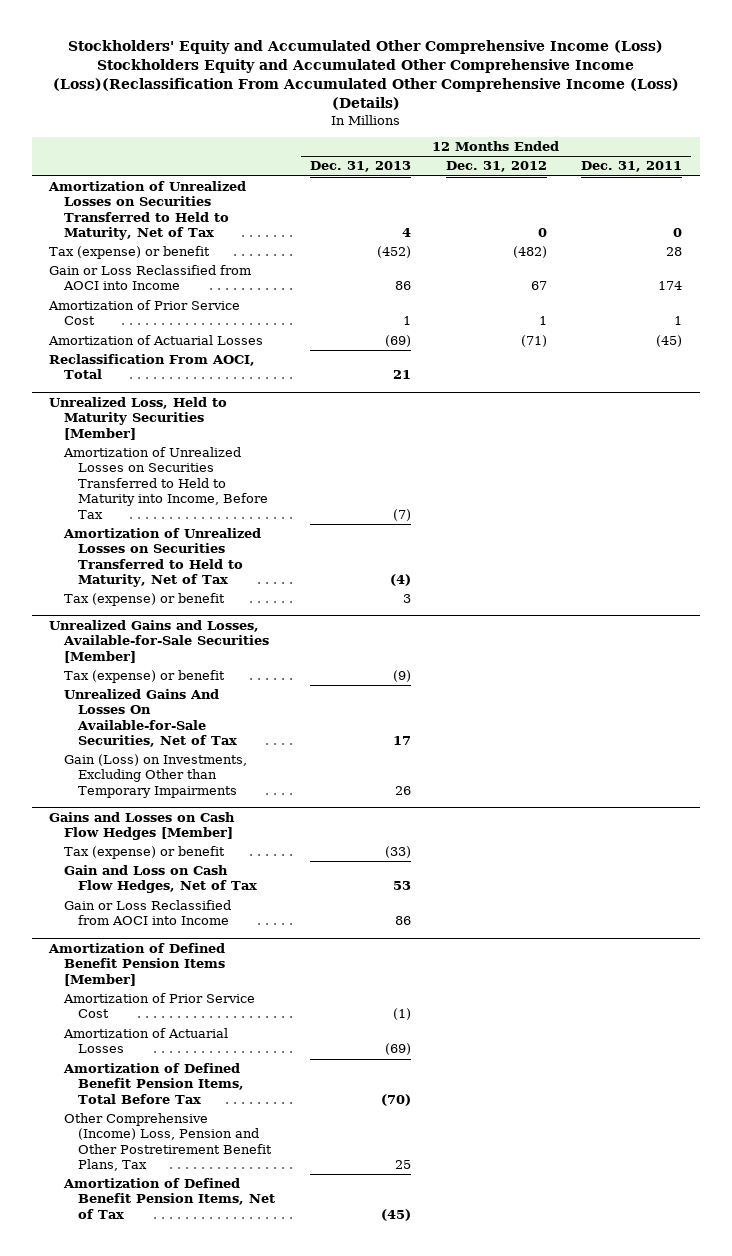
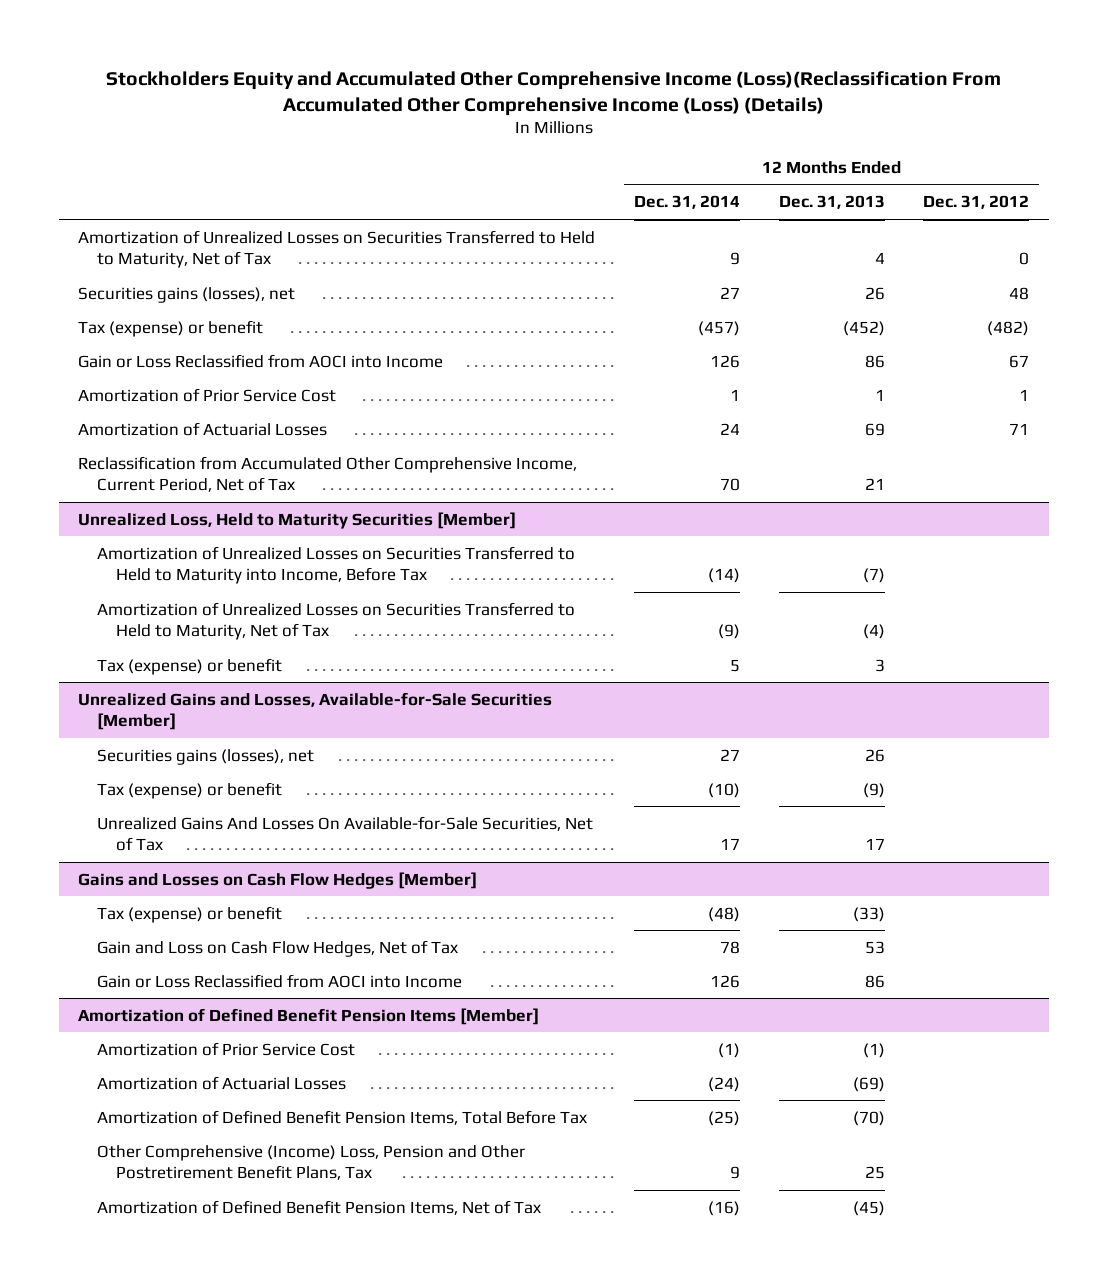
[52,40,679,111] Stockholders' Equity and Accumulated Other Comprehensive Income (Loss) Stockholders Equity and Accumulated Other Comprehensive Income (Loss)(Reclassification From Accumulated Other Comprehensive Income (Loss) (Details) -> [105,70,1001,116] Stockholders Equity and Accumulated Other Comprehensive Income (Loss)(Reclassification From Accumulated Other Comprehensive Income (Loss) (Details)
[581,161,683,173] Dec. 31, 2011 -> none
none -> [633,195,740,210] Dec. 31, 2014
none -> [77,286,295,303] Securities gains (losses), net
[49,354,256,380] Reclassification From AOCI, Total -> none
[385,335,412,348] (69) -> [864,422,885,436] 69
[520,335,547,348] (71) -> [1009,422,1030,435] 71
none -> [77,455,577,493] Reclassification from Accumulated Other Comprehensive Income, Current Period, Net of Tax
none -> [96,748,314,765] Securities gains (losses), net
[63,754,247,798] Gain (Loss) on Investments, Excluding Other than Temporary Impairments -> none

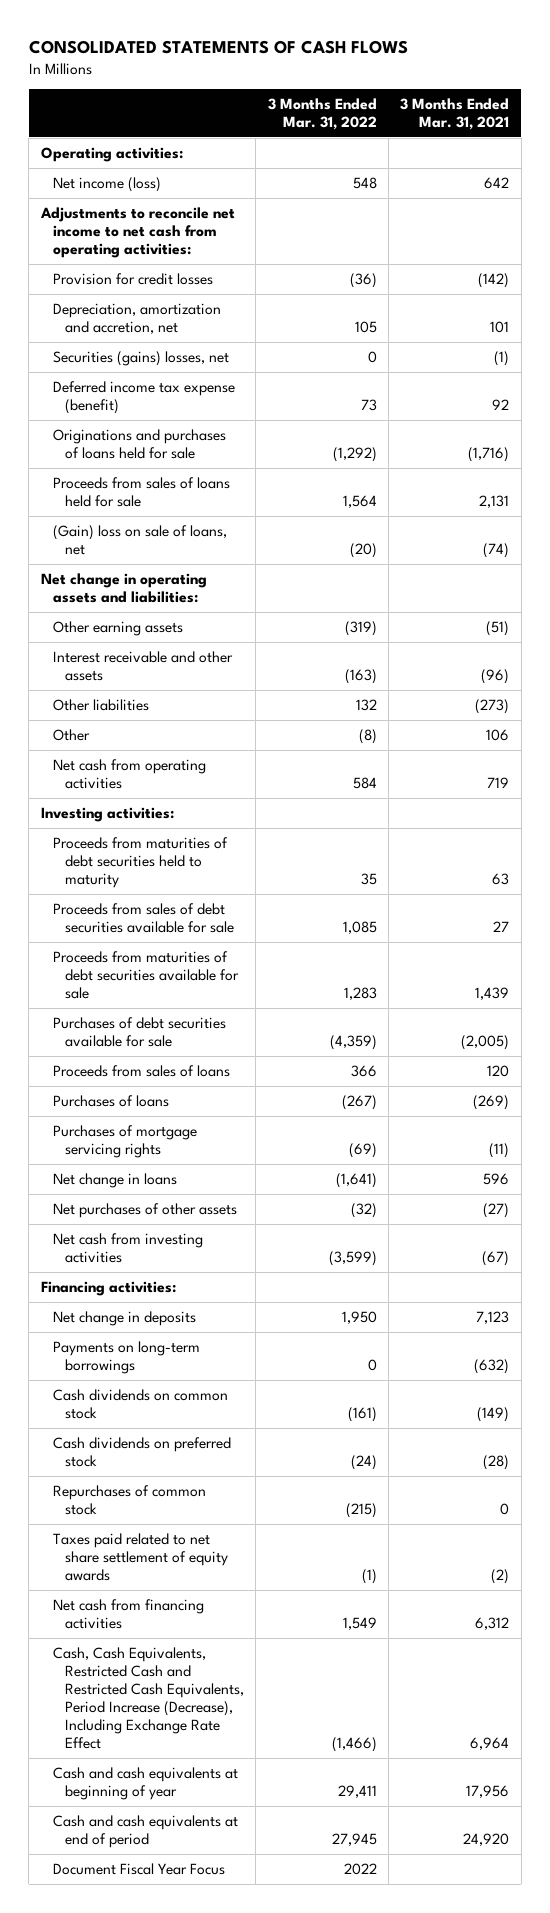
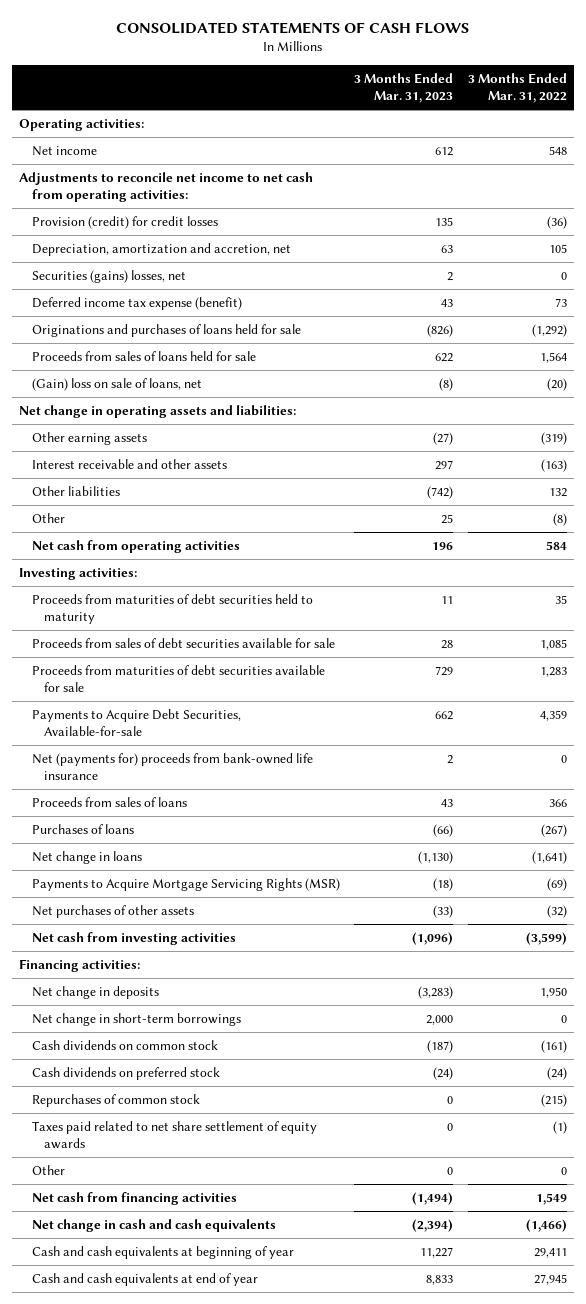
[400,98,510,131] 3 Months Ended Mar. 31, 2021 -> none
none -> [354,72,454,104] 3 Months Ended Mar. 31, 2023
[52,176,161,192] Net income (loss) -> [31,145,97,156] Net income
[52,272,213,285] Provision for credit losses -> [31,215,218,229] Provision (credit) for credit losses
[52,1016,226,1047] Purchases of debt securities available for sale -> [31,708,241,737] Payments to Acquire Debt Securities, Available-for-sale
[329,1034,377,1050] (4,359) -> [540,709,568,721] 4,359
none -> [31,752,313,781] Net (payments for) proceeds from bank-owned life insurance
[52,1124,197,1158] Purchases of mortgage servicing rights -> none
none -> [31,877,340,891] Payments to Acquire Mortgage Servicing Rights (MSR)
[52,1340,200,1374] Payments on long-term borrowings -> none
none -> [31,1012,241,1026] Net change in short-term borrowings
none -> [31,1164,65,1175] Other
[52,1646,245,1749] Cash, Cash Equivalents, Restricted Cash and Restricted Cash Equivalents, Period Increase (Decrease), Including Exchange Rate Effect -> [31,1218,276,1232] Net change in cash and cash equivalents
[52,1862,225,1875] Document Fiscal Year Focus -> none
[52,1814,238,1848] Cash and cash equivalents at end of period -> [31,1272,258,1286] Cash and cash equivalents at end of year

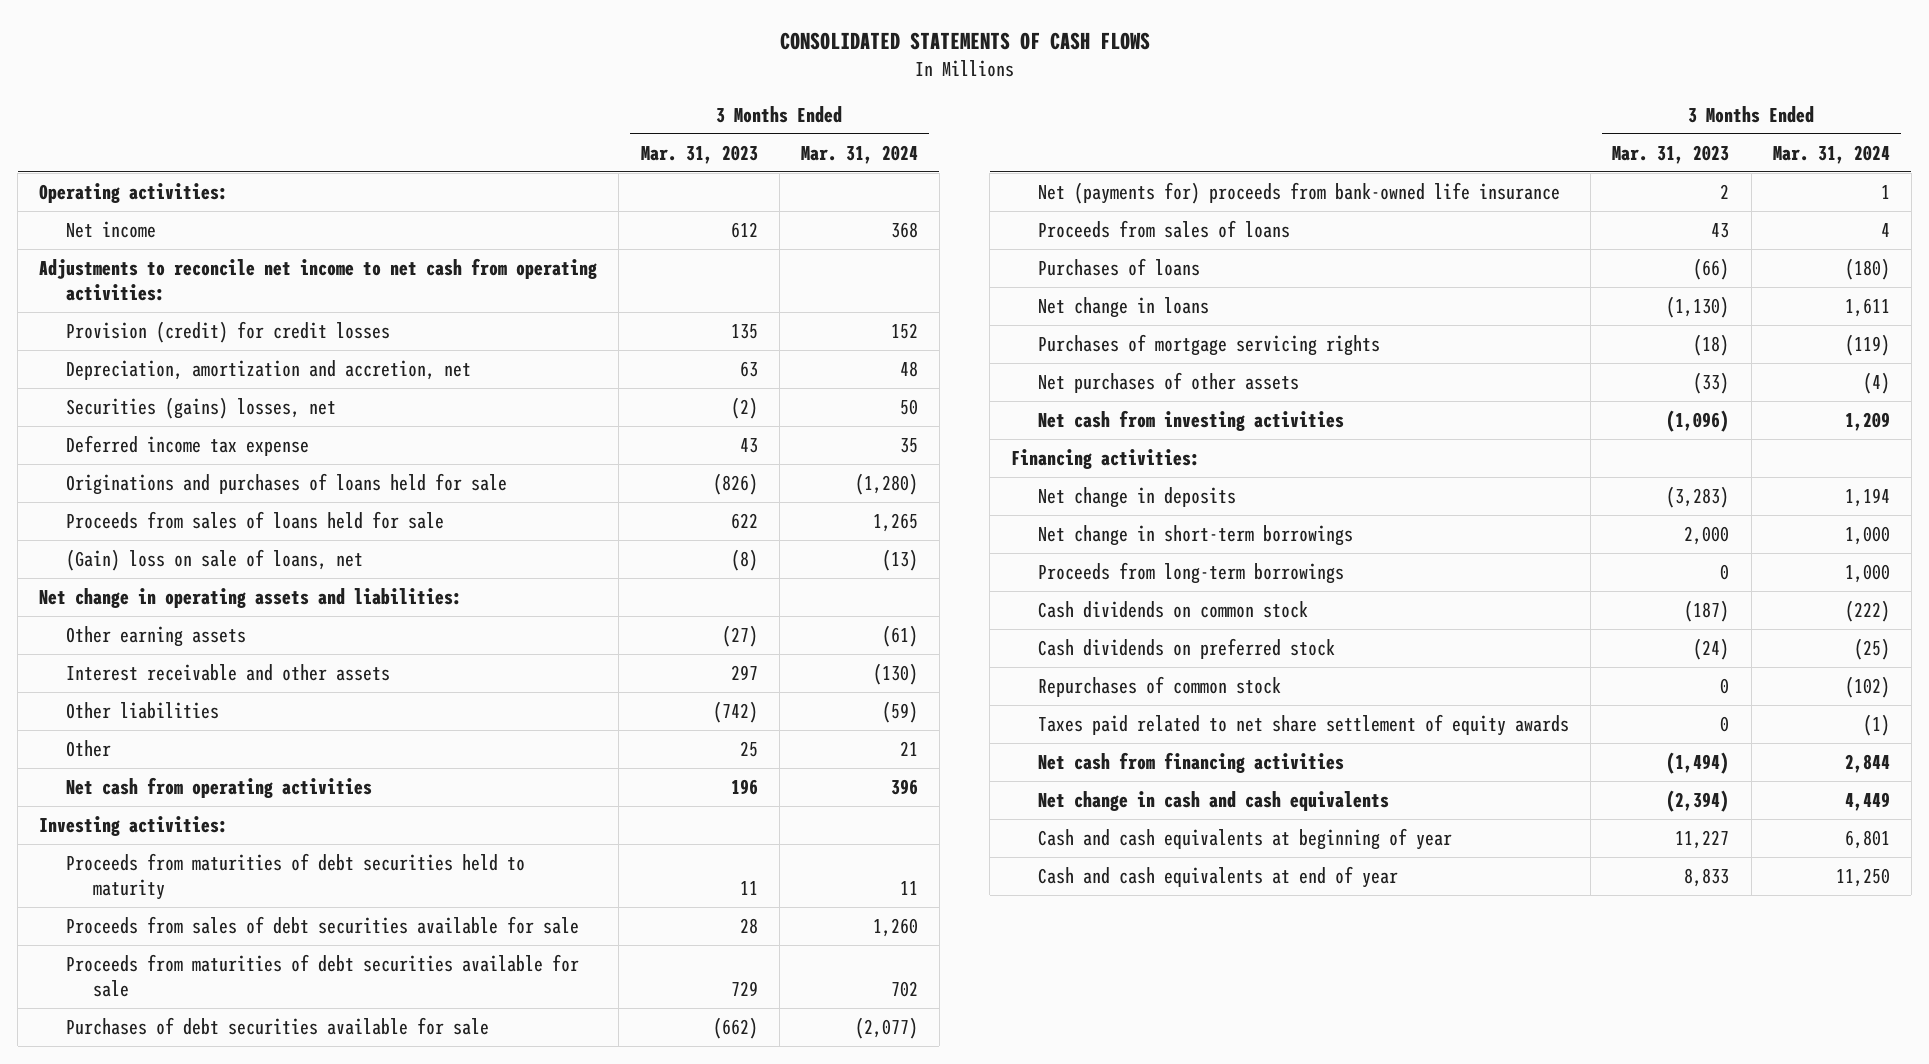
[468,72,568,104] 3 Months Ended Mar. 31, 2022 -> none
none -> [800,144,918,164] Mar. 31, 2024
[447,271,454,281] 2 -> [730,396,758,419] (2)
[31,296,242,310] Deferred income tax expense (benefit) -> [65,434,309,456] Deferred income tax expense
[31,708,241,737] Payments to Acquire Debt Securities, Available-for-sale -> [65,1016,489,1035] Purchases of debt securities available for sale
[435,710,454,720] 662 -> [712,1016,758,1039] (662)
[31,877,340,891] Payments to Acquire Mortgage Servicing Rights (MSR) -> [1037,333,1380,356] Purchases of mortgage servicing rights
none -> [1037,561,1344,584] Proceeds from long-term borrowings
[31,1164,65,1175] Other -> none

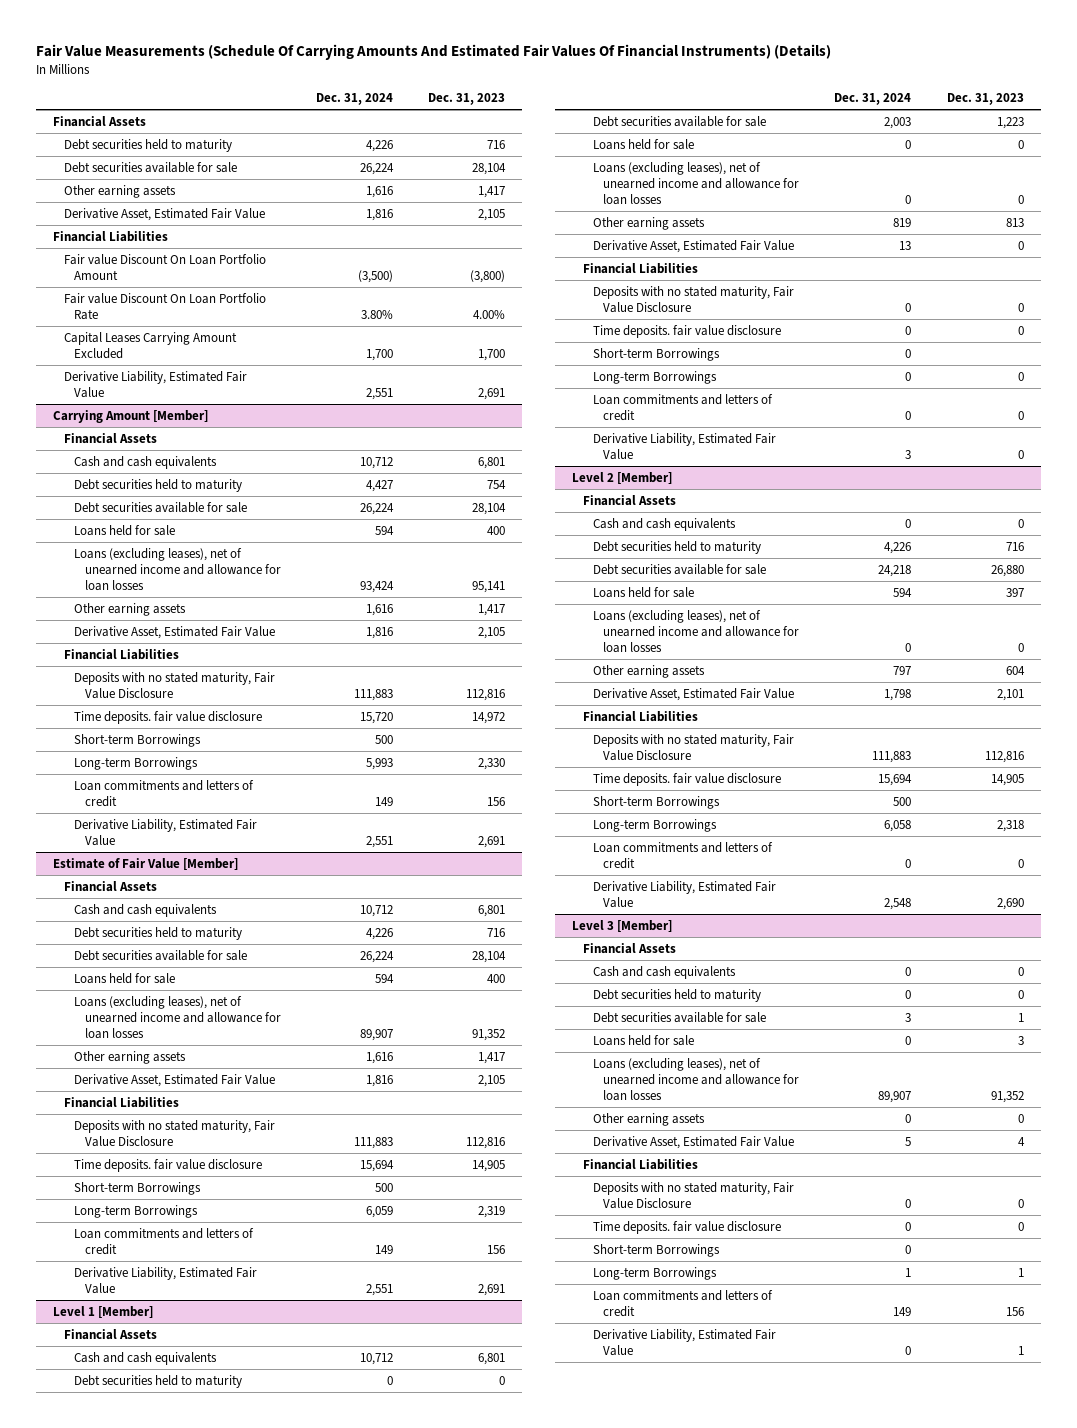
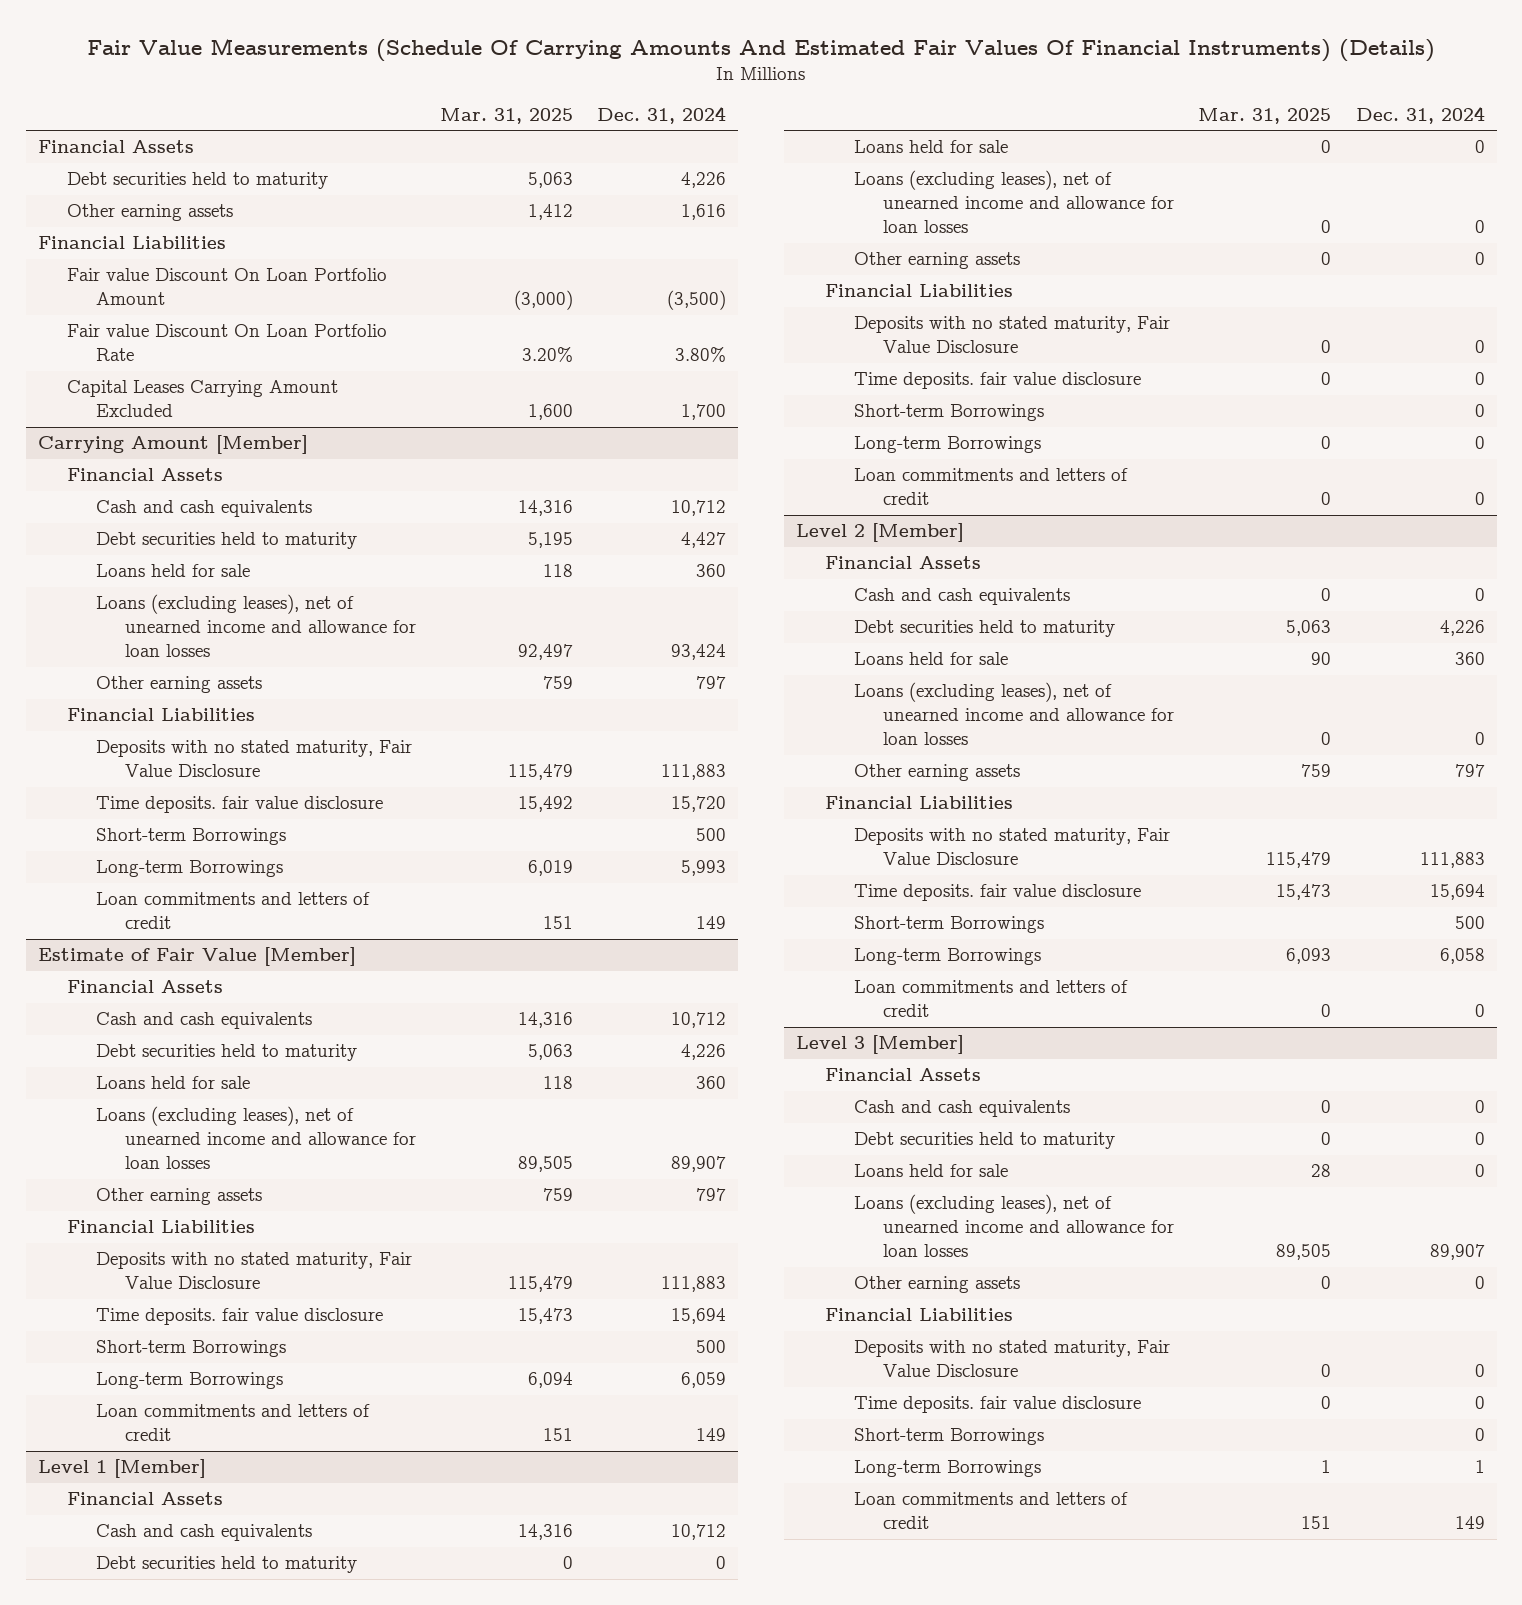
[427,93,505,106] Dec. 31, 2023 -> none
none -> [439,107,573,124] Mar. 31, 2025
[63,161,237,173] Debt securities available for sale -> none
[63,207,265,221] Derivative Asset, Estimated Fair Value -> none
[63,370,247,398] Derivative Liability, Estimated Fair Value -> none
[74,501,248,513] Debt securities available for sale -> none
[374,525,394,535] 594 -> [695,564,726,578] 360
[74,625,276,639] Derivative Asset, Estimated Fair Value -> none
[365,603,393,616] 1,616 -> [695,676,726,690] 797
[74,818,258,846] Derivative Liability, Estimated Fair Value -> none
[74,949,248,961] Debt securities available for sale -> none
[374,973,394,983] 594 -> [695,1076,726,1090] 360
[74,1073,276,1087] Derivative Asset, Estimated Fair Value -> none
[365,1051,393,1064] 1,616 -> [695,1188,726,1202] 797
[74,1266,258,1294] Derivative Liability, Estimated Fair Value -> none
[593,115,767,127] Debt securities available for sale -> none
[593,239,795,253] Derivative Asset, Estimated Fair Value -> none
[893,217,912,227] 819 -> [1474,252,1485,266] 0
[593,432,777,460] Derivative Liability, Estimated Fair Value -> none
[593,563,767,575] Debt securities available for sale -> none
[893,587,913,597] 594 -> [1454,652,1485,666] 360
[593,687,795,701] Derivative Asset, Estimated Fair Value -> none
[593,880,777,908] Derivative Liability, Estimated Fair Value -> none
[593,1011,767,1023] Debt securities available for sale -> none
[593,1135,795,1149] Derivative Asset, Estimated Fair Value -> none
[593,1328,777,1356] Derivative Liability, Estimated Fair Value -> none

